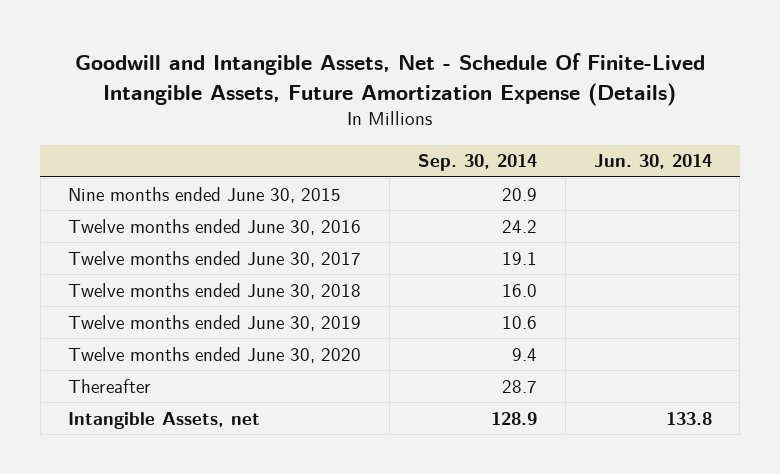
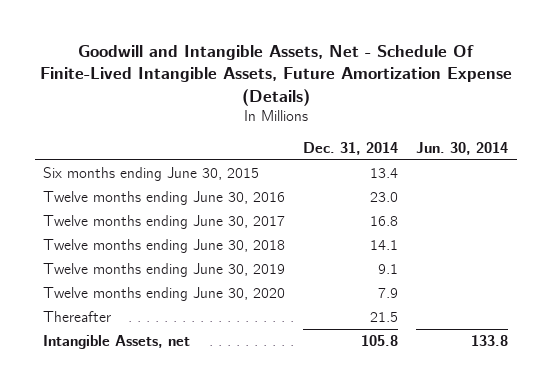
[418,154,538,172] Sep. 30, 2014 -> none
none -> [303,141,399,155] Dec. 31, 2014
[68,186,342,203] Nine months ended June 30, 2015 -> [43,166,260,181] Six months ending June 30, 2015
[68,218,362,235] Twelve months ended June 30, 2016 -> [43,190,286,205] Twelve months ending June 30, 2016
[68,250,362,267] Twelve months ended June 30, 2017 -> [43,214,286,229] Twelve months ending June 30, 2017
[68,282,362,299] Twelve months ended June 30, 2018 -> [43,238,286,253] Twelve months ending June 30, 2018
[68,314,362,331] Twelve months ended June 30, 2019 -> [43,262,286,277] Twelve months ending June 30, 2019
[68,346,362,363] Twelve months ended June 30, 2020 -> [43,286,286,301] Twelve months ending June 30, 2020

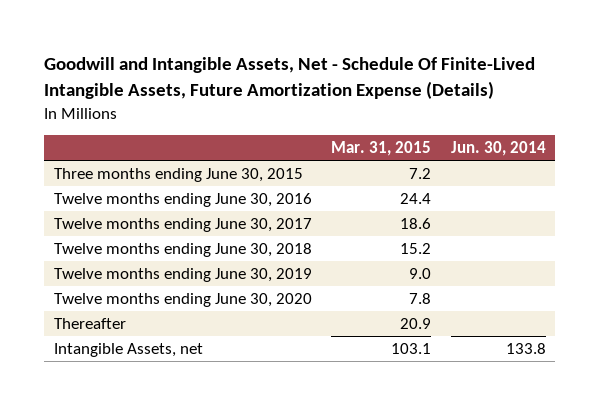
[303,141,399,155] Dec. 31, 2014 -> none
none -> [331,141,432,157] Mar. 31, 2015
[43,166,260,181] Six months ending June 30, 2015 -> [54,167,304,182] Three months ending June 30, 2015

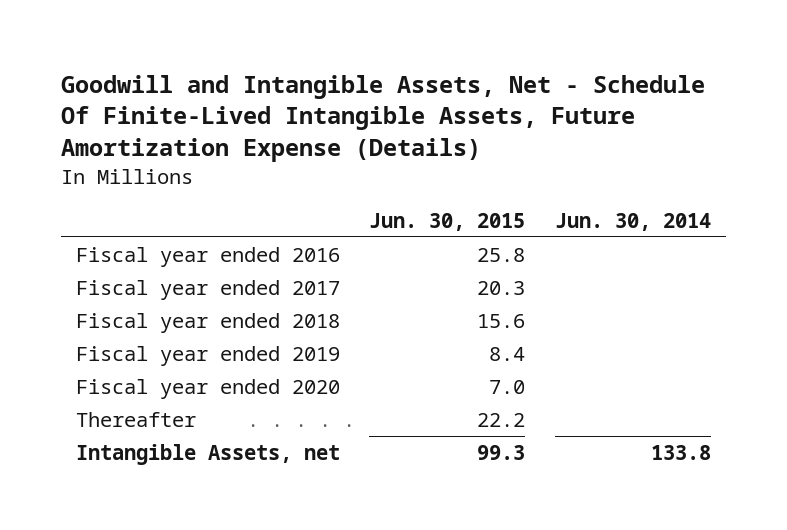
[331,141,432,157] Mar. 31, 2015 -> none
none -> [369,212,526,231] Jun. 30, 2015
[54,167,304,182] Three months ending June 30, 2015 -> none
[54,292,313,307] Twelve months ending June 30, 2020 -> none
none -> [75,246,340,267] Fiscal year ended 2016
[54,192,313,207] Twelve months ending June 30, 2016 -> [75,279,340,300] Fiscal year ended 2017
[54,217,313,232] Twelve months ending June 30, 2017 -> [75,312,340,333] Fiscal year ended 2018
[54,242,313,257] Twelve months ending June 30, 2018 -> [75,345,340,366] Fiscal year ended 2019
[54,267,313,282] Twelve months ending June 30, 2019 -> [75,378,340,399] Fiscal year ended 2020

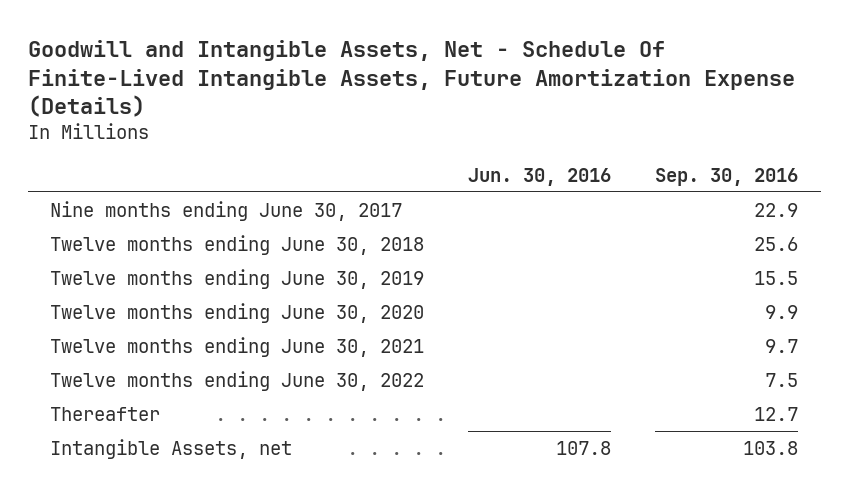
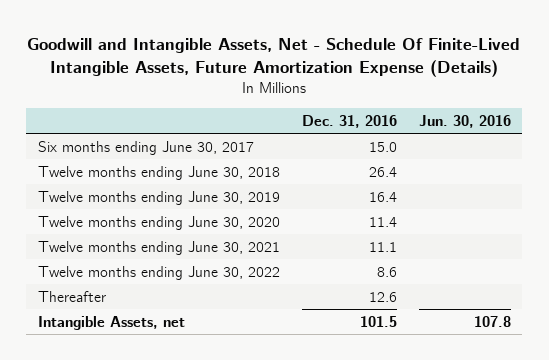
[655,167,799,186] Sep. 30, 2016 -> none
none -> [301,114,397,128] Dec. 31, 2016
[50,200,403,221] Nine months ending June 30, 2017 -> [37,140,254,155] Six months ending June 30, 2017

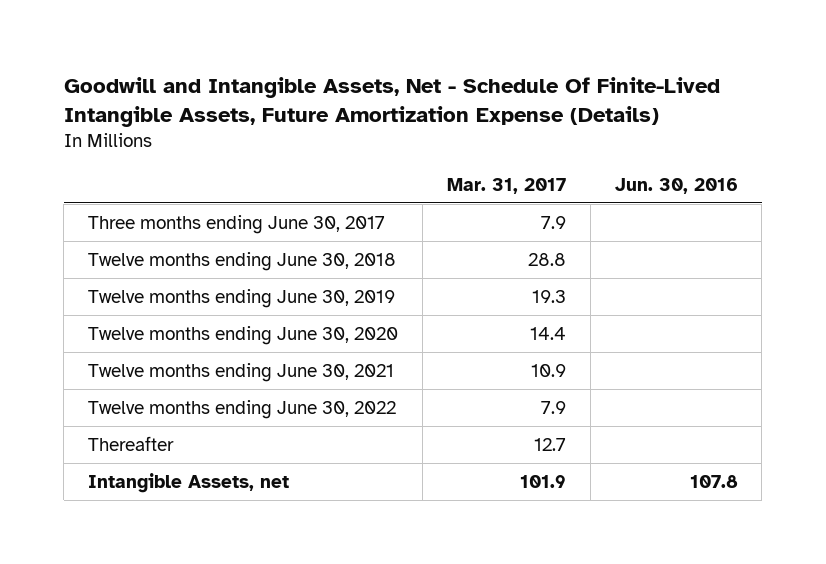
[301,114,397,128] Dec. 31, 2016 -> none
none -> [446,177,566,194] Mar. 31, 2017
[37,140,254,155] Six months ending June 30, 2017 -> [88,214,386,234] Three months ending June 30, 2017

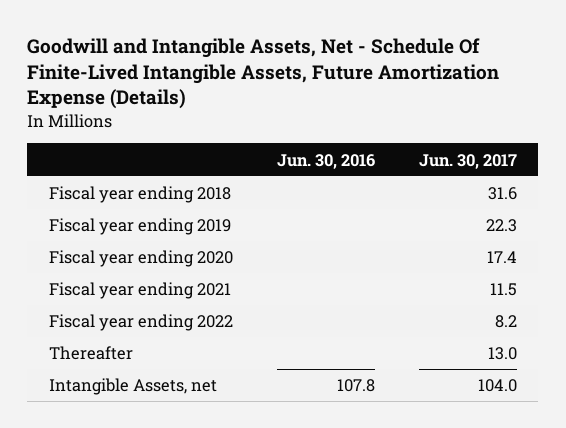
[446,177,566,194] Mar. 31, 2017 -> none
none -> [418,153,517,169] Jun. 30, 2017
[88,214,386,234] Three months ending June 30, 2017 -> none
[88,399,397,419] Twelve months ending June 30, 2022 -> none
none -> [48,186,231,204] Fiscal year ending 2018
[88,251,397,271] Twelve months ending June 30, 2018 -> [48,218,231,236] Fiscal year ending 2019
[88,288,396,308] Twelve months ending June 30, 2019 -> [48,250,233,268] Fiscal year ending 2020
[88,325,399,345] Twelve months ending June 30, 2020 -> [48,282,231,300] Fiscal year ending 2021
[88,362,395,382] Twelve months ending June 30, 2021 -> [48,314,233,332] Fiscal year ending 2022

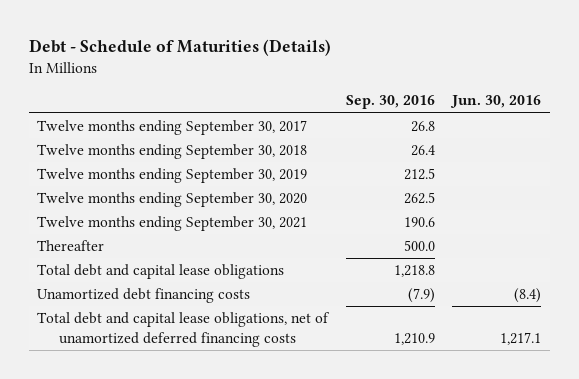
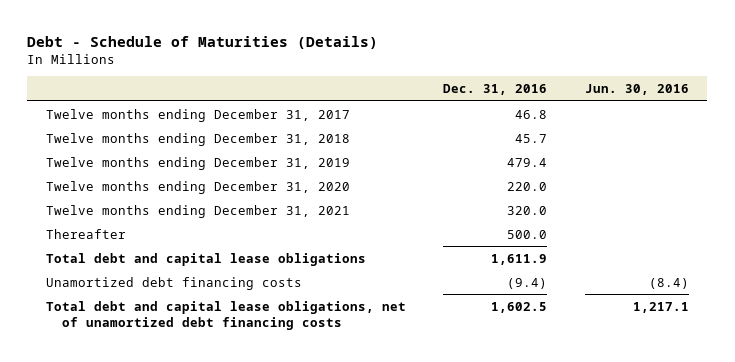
[345,95,435,110] Sep. 30, 2016 -> none
none -> [443,84,548,96] Dec. 31, 2016
[37,120,308,136] Twelve months ending September 30, 2017 -> [45,108,350,122] Twelve months ending December 31, 2017
[37,144,308,160] Twelve months ending September 30, 2018 -> [45,132,350,146] Twelve months ending December 31, 2018
[37,168,308,184] Twelve months ending September 30, 2019 -> [45,156,350,170] Twelve months ending December 31, 2019
[37,192,308,208] Twelve months ending September 30, 2020 -> [45,180,350,194] Twelve months ending December 31, 2020
[37,216,308,232] Twelve months ending September 30, 2021 -> [45,204,350,218] Twelve months ending December 31, 2021
[37,312,331,347] Total debt and capital lease obligations, net of unamortized deferred financing costs -> [45,300,406,330] Total debt and capital lease obligations, net of unamortized debt financing costs

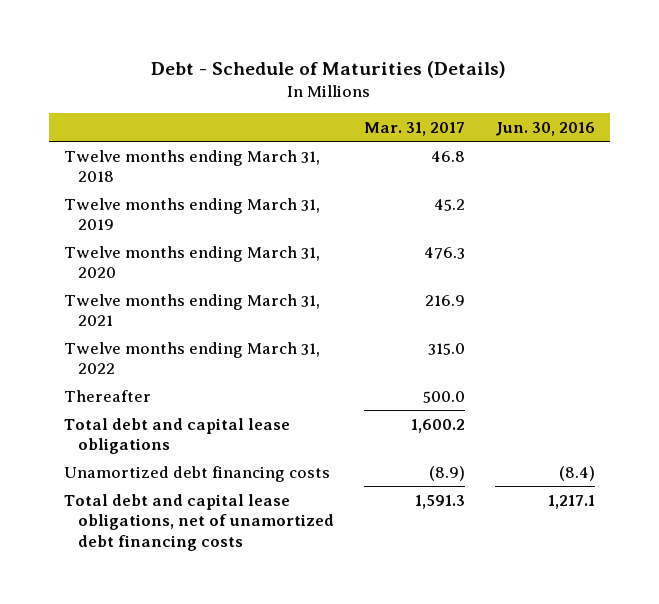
[443,84,548,96] Dec. 31, 2016 -> none
none -> [364,121,466,136] Mar. 31, 2017
[45,108,350,122] Twelve months ending December 31, 2017 -> [64,149,321,183] Twelve months ending March 31, 2018
[45,132,350,146] Twelve months ending December 31, 2018 -> [64,197,321,231] Twelve months ending March 31, 2019
[45,156,350,170] Twelve months ending December 31, 2019 -> [64,245,321,279] Twelve months ending March 31, 2020
[45,180,350,194] Twelve months ending December 31, 2020 -> [64,293,321,327] Twelve months ending March 31, 2021
[45,204,350,218] Twelve months ending December 31, 2021 -> [64,341,321,375] Twelve months ending March 31, 2022

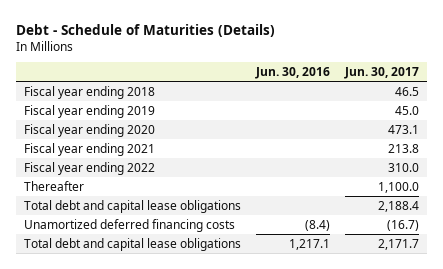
[364,121,466,136] Mar. 31, 2017 -> none
none -> [344,67,420,80] Jun. 30, 2017
[64,149,321,183] Twelve months ending March 31, 2018 -> [23,85,155,99] Fiscal year ending 2018
[64,197,321,231] Twelve months ending March 31, 2019 -> [23,104,155,118] Fiscal year ending 2019
[64,245,321,279] Twelve months ending March 31, 2020 -> [23,123,155,137] Fiscal year ending 2020
[64,293,321,327] Twelve months ending March 31, 2021 -> [23,142,155,156] Fiscal year ending 2021
[64,341,321,375] Twelve months ending March 31, 2022 -> [23,161,155,175] Fiscal year ending 2022
[64,465,331,482] Unamortized debt financing costs -> [23,218,235,232] Unamortized deferred financing costs
[64,493,335,551] Total debt and capital lease obligations, net of unamortized debt financing costs -> [23,237,241,251] Total debt and capital lease obligations

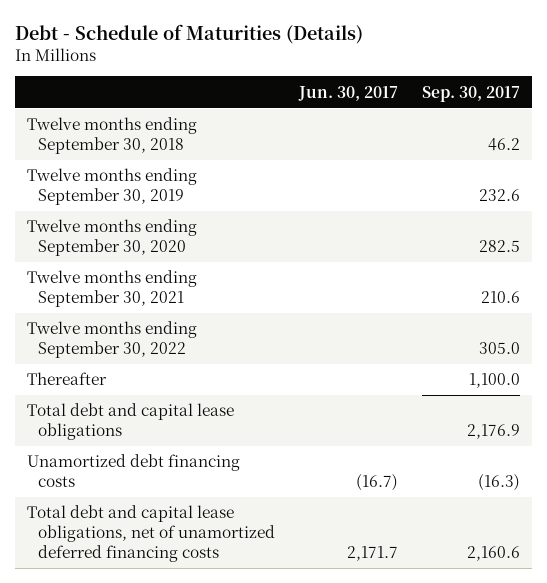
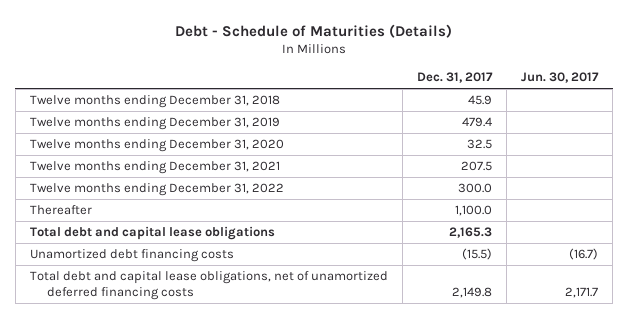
[422,85,521,102] Sep. 30, 2017 -> none
none -> [416,72,493,84] Dec. 31, 2017
[27,117,198,155] Twelve months ending September 30, 2018 -> [29,95,280,109] Twelve months ending December 31, 2018
[27,168,198,206] Twelve months ending September 30, 2019 -> [29,117,280,131] Twelve months ending December 31, 2019
[27,219,198,257] Twelve months ending September 30, 2020 -> [29,139,284,153] Twelve months ending December 31, 2020
[27,270,198,308] Twelve months ending September 30, 2021 -> [29,161,280,175] Twelve months ending December 31, 2021
[27,321,198,359] Twelve months ending September 30, 2022 -> [29,183,284,197] Twelve months ending December 31, 2022

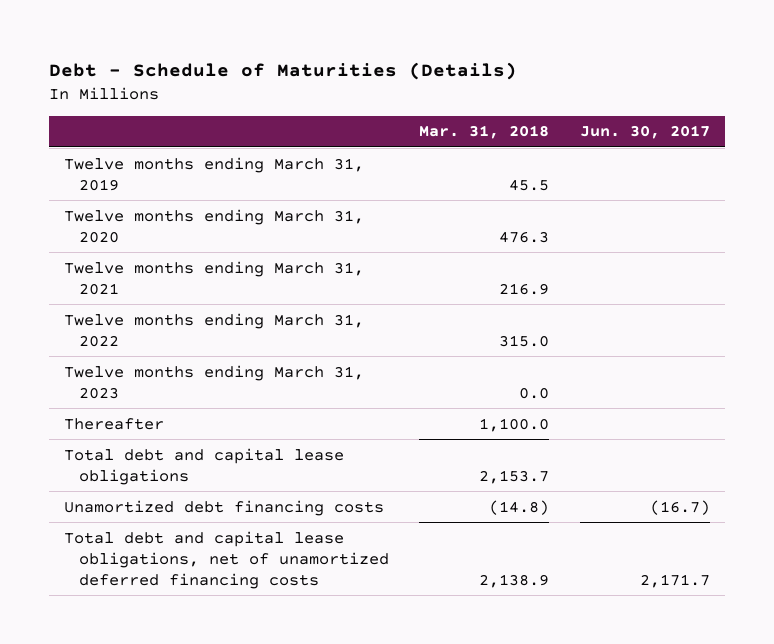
[416,72,493,84] Dec. 31, 2017 -> none
none -> [419,125,550,140] Mar. 31, 2018
[29,95,280,109] Twelve months ending December 31, 2018 -> [64,156,365,191] Twelve months ending March 31, 2019
[29,117,280,131] Twelve months ending December 31, 2019 -> [64,208,365,243] Twelve months ending March 31, 2020
[29,139,284,153] Twelve months ending December 31, 2020 -> [64,260,365,295] Twelve months ending March 31, 2021
[29,161,280,175] Twelve months ending December 31, 2021 -> [64,312,365,347] Twelve months ending March 31, 2022
[29,183,284,197] Twelve months ending December 31, 2022 -> [64,364,365,399] Twelve months ending March 31, 2023

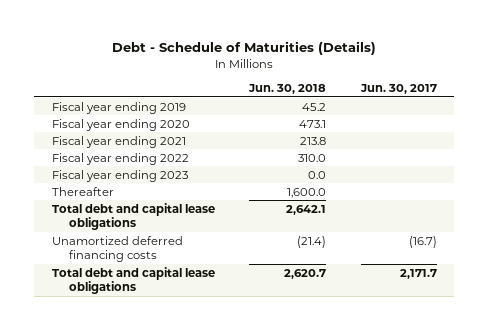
[419,125,550,140] Mar. 31, 2018 -> none
none -> [248,84,327,95] Jun. 30, 2018
[64,156,365,191] Twelve months ending March 31, 2019 -> [51,101,186,114] Fiscal year ending 2019
[64,208,365,243] Twelve months ending March 31, 2020 -> [51,118,190,131] Fiscal year ending 2020
[64,260,365,295] Twelve months ending March 31, 2021 -> [51,135,186,148] Fiscal year ending 2021
[64,312,365,347] Twelve months ending March 31, 2022 -> [51,152,189,165] Fiscal year ending 2022
[64,364,365,399] Twelve months ending March 31, 2023 -> [51,169,188,182] Fiscal year ending 2023
[64,499,385,516] Unamortized debt financing costs -> [51,235,183,262] Unamortized deferred financing costs
[64,530,390,589] Total debt and capital lease obligations, net of unamortized deferred financing costs -> [51,266,215,294] Total debt and capital lease obligations

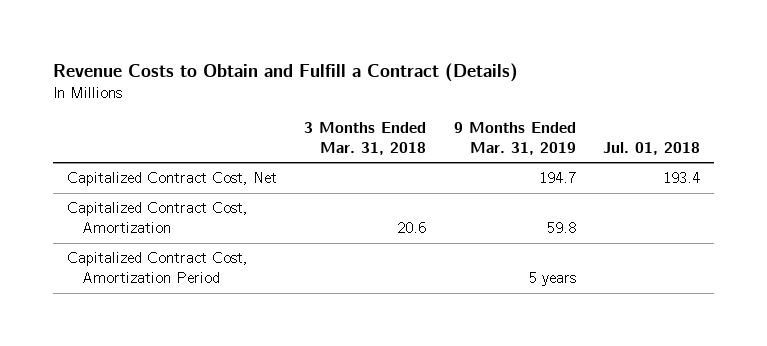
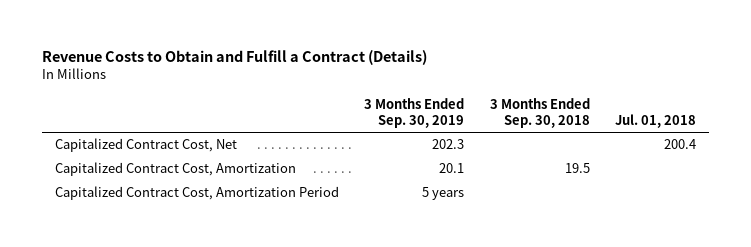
[304,122,427,155] 3 Months Ended Mar. 31, 2018 -> none
[453,122,576,155] 9 Months Ended Mar. 31, 2019 -> none
none -> [364,97,465,128] 3 Months Ended Sep. 30, 2019
none -> [489,97,590,128] 3 Months Ended Sep. 30, 2018
[662,172,700,184] 193.4 -> [663,139,696,150] 200.4

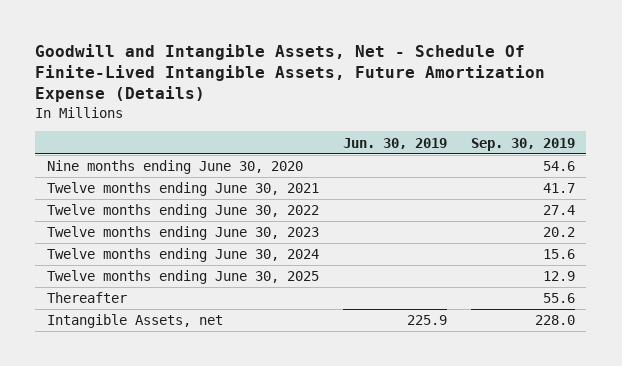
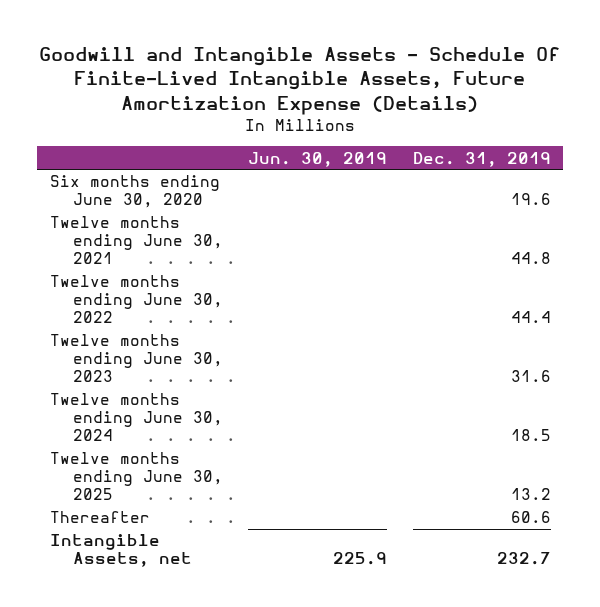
[35,43,546,103] Goodwill and Intangible Assets, Net - Schedule Of Finite-Lived Intangible Assets, Future Amortization Expense (Details) -> [39,47,561,115] Goodwill and Intangible Assets - Schedule Of Finite-Lived Intangible Assets, Future Amortization Expense (Details)
[470,137,575,151] Sep. 30, 2019 -> none
none -> [412,151,551,167] Dec. 31, 2019
[47,160,304,175] Nine months ending June 30, 2020 -> [49,175,220,209] Six months ending June 30, 2020

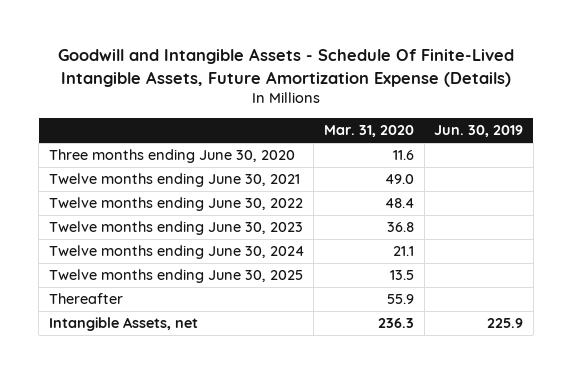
[412,151,551,167] Dec. 31, 2019 -> none
none -> [324,125,415,138] Mar. 31, 2020
[49,175,220,209] Six months ending June 30, 2020 -> [48,149,295,164] Three months ending June 30, 2020

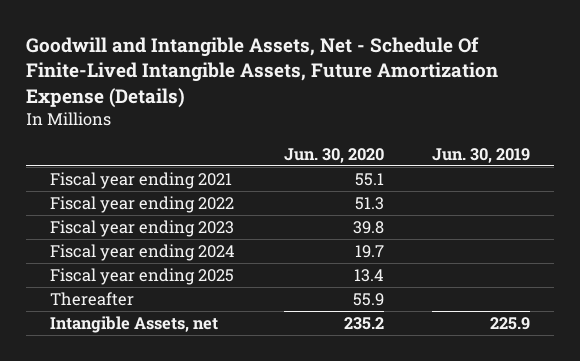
[58,48,515,87] Goodwill and Intangible Assets - Schedule Of Finite-Lived Intangible Assets, Future Amortization Expense (Details) -> [26,36,499,109] Goodwill and Intangible Assets, Net - Schedule Of Finite-Lived Intangible Assets, Future Amortization Expense (Details)
[324,125,415,138] Mar. 31, 2020 -> none
none -> [283,147,384,163] Jun. 30, 2020
[48,149,295,164] Three months ending June 30, 2020 -> none
[48,269,303,284] Twelve months ending June 30, 2025 -> none
none -> [50,171,233,189] Fiscal year ending 2021
[48,173,300,188] Twelve months ending June 30, 2021 -> [50,195,235,213] Fiscal year ending 2022
[48,197,303,212] Twelve months ending June 30, 2022 -> [50,219,235,237] Fiscal year ending 2023
[48,221,303,236] Twelve months ending June 30, 2023 -> [50,243,236,261] Fiscal year ending 2024
[48,245,304,260] Twelve months ending June 30, 2024 -> [50,267,235,285] Fiscal year ending 2025

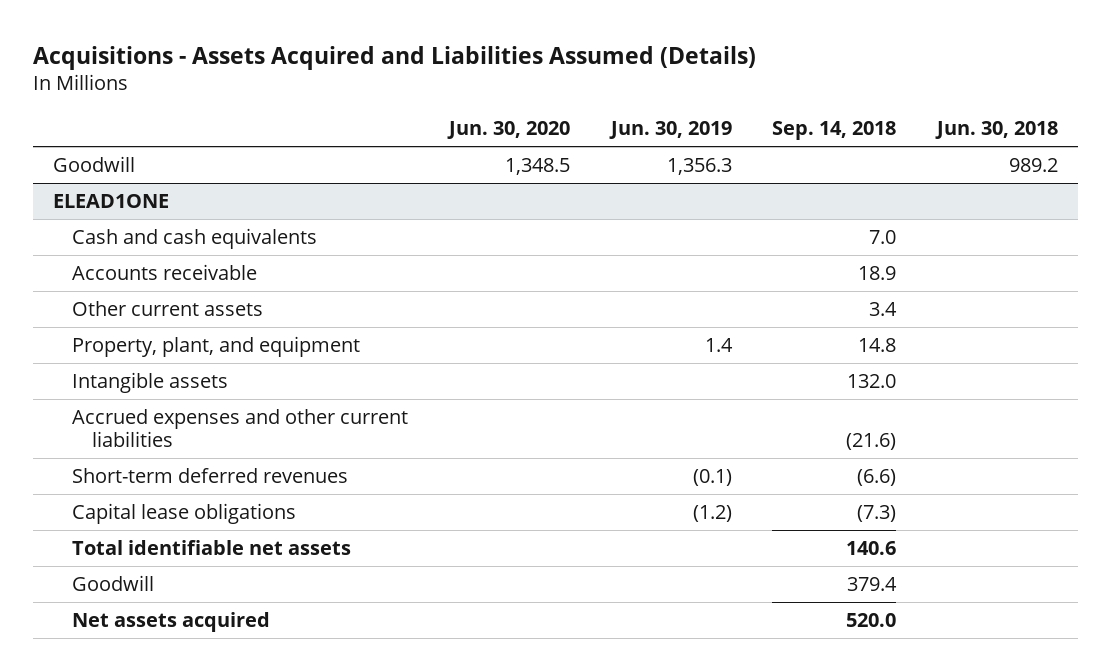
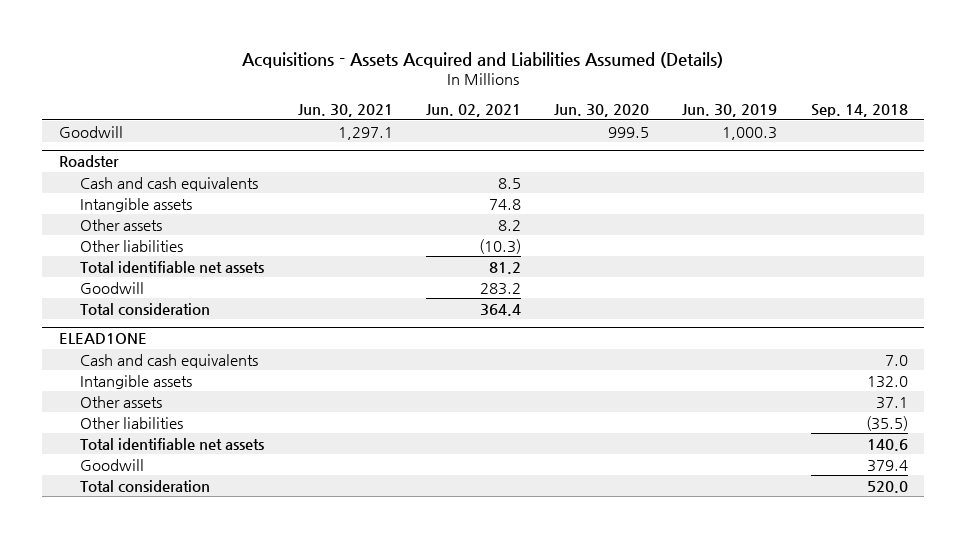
[934,121,1058,140] Jun. 30, 2018 -> none
none -> [297,103,393,117] Jun. 30, 2021
none -> [425,103,521,117] Jun. 02, 2021
[505,158,571,176] 1,348.5 -> [608,126,650,138] 999.5
[666,158,732,176] 1,356.3 -> [722,126,778,140] 1,000.3
none -> [58,155,119,168] Roadster
none -> [80,176,259,191] Cash and cash equivalents
none -> [80,197,193,212] Intangible assets
none -> [80,218,163,231] Other assets
none -> [80,239,184,252] Other liabilities
none -> [80,260,265,273] Total identifiable net assets
none -> [80,281,145,294] Goodwill
none -> [80,302,211,315] Total consideration
[72,264,258,281] Accounts receivable -> none
[72,301,264,317] Other current assets -> none
[72,336,361,358] Property, plant, and equipment -> none
[72,468,349,484] Short-term deferred revenues -> none
[72,503,297,525] Capital lease obligations -> none
none -> [80,395,163,408] Other assets
[72,409,409,448] Accrued expenses and other current liabilities -> [80,416,184,429] Other liabilities
[846,433,897,451] (21.6) -> [865,415,908,431] (35.5)
[72,612,271,633] Net assets acquired -> [80,479,211,492] Total consideration

